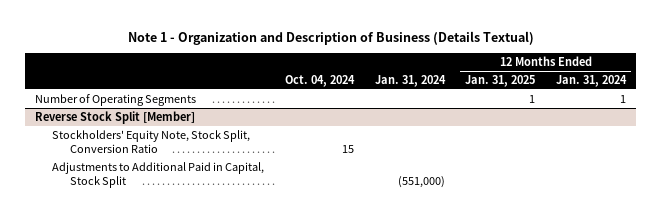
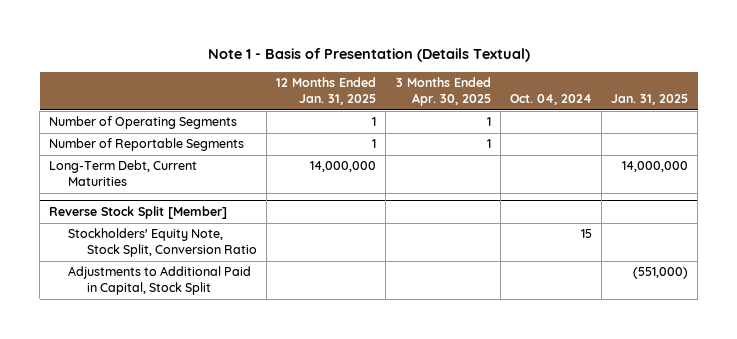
[127,31,534,46] Note 1 - Organization and Description of Business (Details Textual) -> [207,48,530,63] Note 1 - Basis of Presentation (Details Textual)
[374,74,446,87] Jan. 31, 2024 -> none
[555,74,627,87] Jan. 31, 2024 -> none
none -> [395,77,491,107] 3 Months Ended Apr. 30, 2025
none -> [611,94,689,106] Jan. 31, 2025
none -> [49,138,245,152] Number of Reportable Segments
none -> [49,160,198,187] Long-Term Debt, Current Maturities

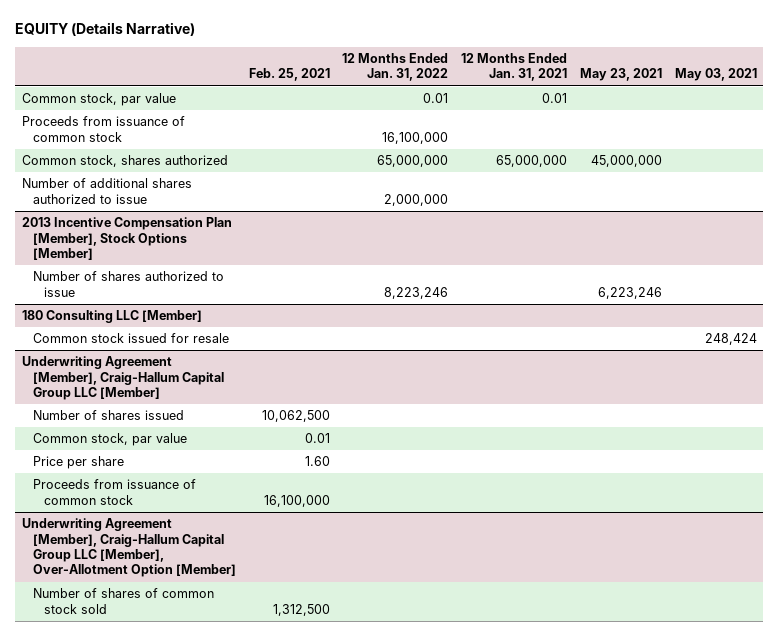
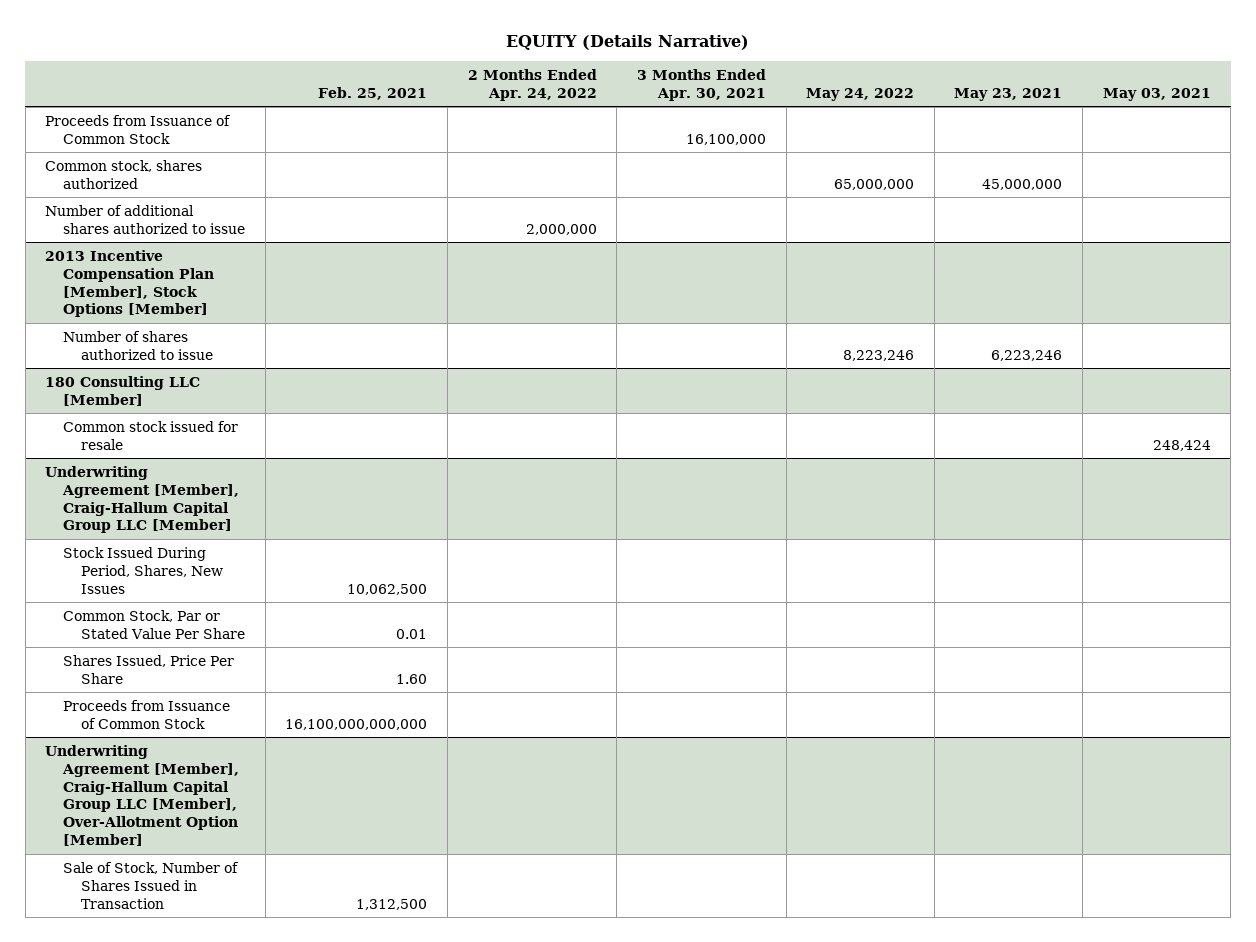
[342,52,449,82] 12 Months Ended Jan. 31, 2022 -> none
[461,52,568,82] 12 Months Ended Jan. 31, 2021 -> none
none -> [467,68,597,101] 2 Months Ended Apr. 24, 2022
none -> [636,68,766,101] 3 Months Ended Apr. 30, 2021
none -> [806,87,915,101] May 24, 2022
[21,93,176,107] Common stock, par value -> none
[21,116,185,142] Proceeds from issuance of common stock -> [45,114,232,144] Proceeds from Issuance of Common Stock
[32,410,184,421] Number of shares issued -> [63,546,223,594] Stock Issued During Period, Shares, New Issues
[32,433,187,447] Common stock, par value -> [63,609,245,639] Common Stock, Par or Stated Value Per Share
[32,456,124,470] Price per share -> [63,654,235,684] Shares Issued, Price Per Share
[32,479,196,505] Proceeds from issuance of common stock -> [63,699,231,729] Proceeds from Issuance of Common Stock
[263,494,330,507] 16,100,000 -> [285,718,428,730] 16,100,000,000,000
[32,588,214,614] Number of shares of common stock sold -> [63,861,240,909] Sale of Stock, Number of Shares Issued in Transaction

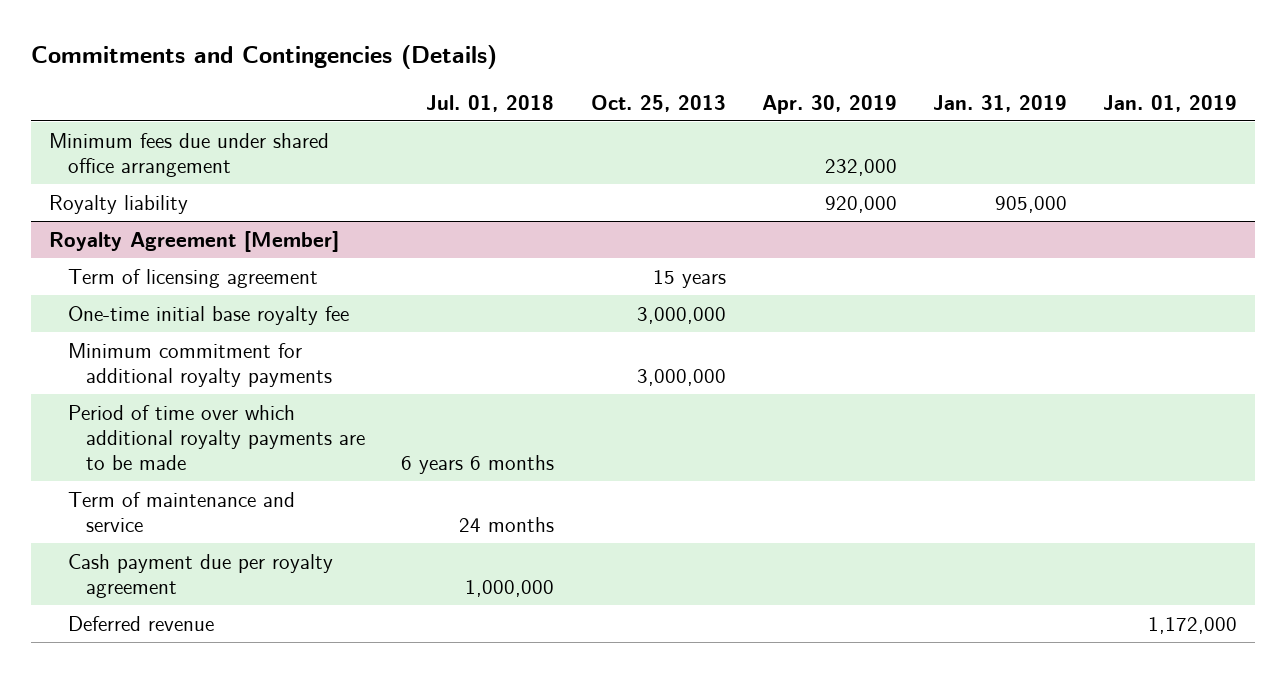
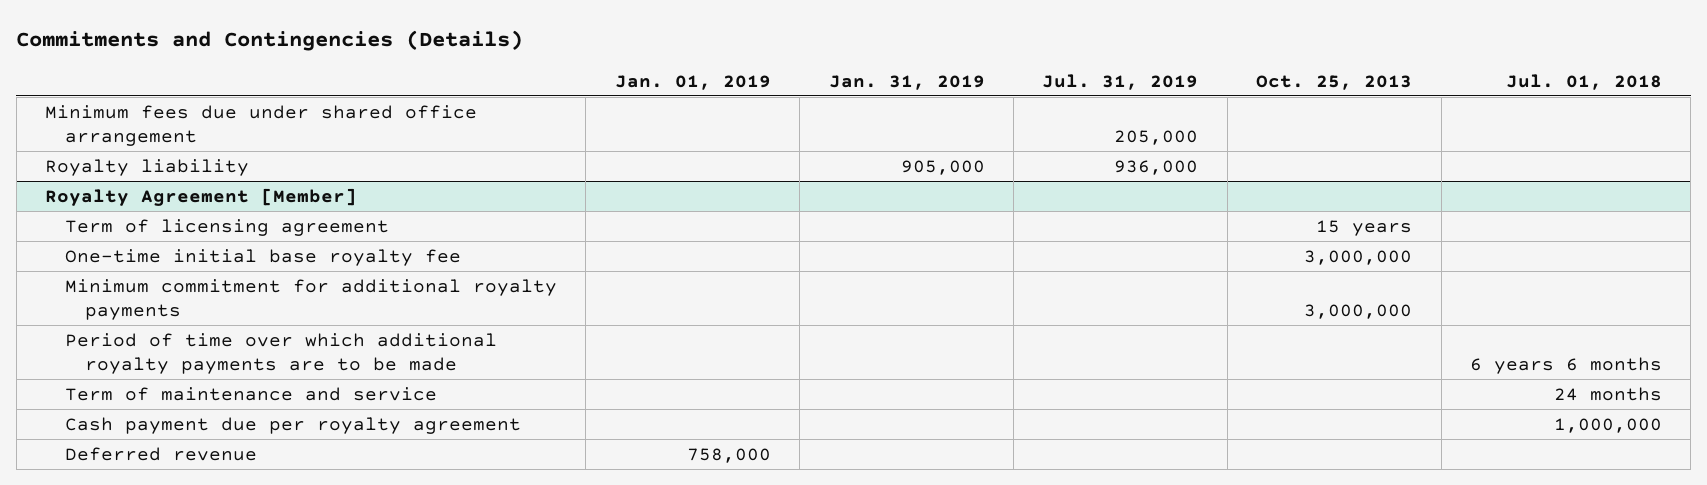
[761,94,897,114] Apr. 30, 2019 -> none
none -> [1042,73,1199,90] Jul. 31, 2019
[1148,616,1238,634] 1,172,000 -> [686,447,771,463] 758,000

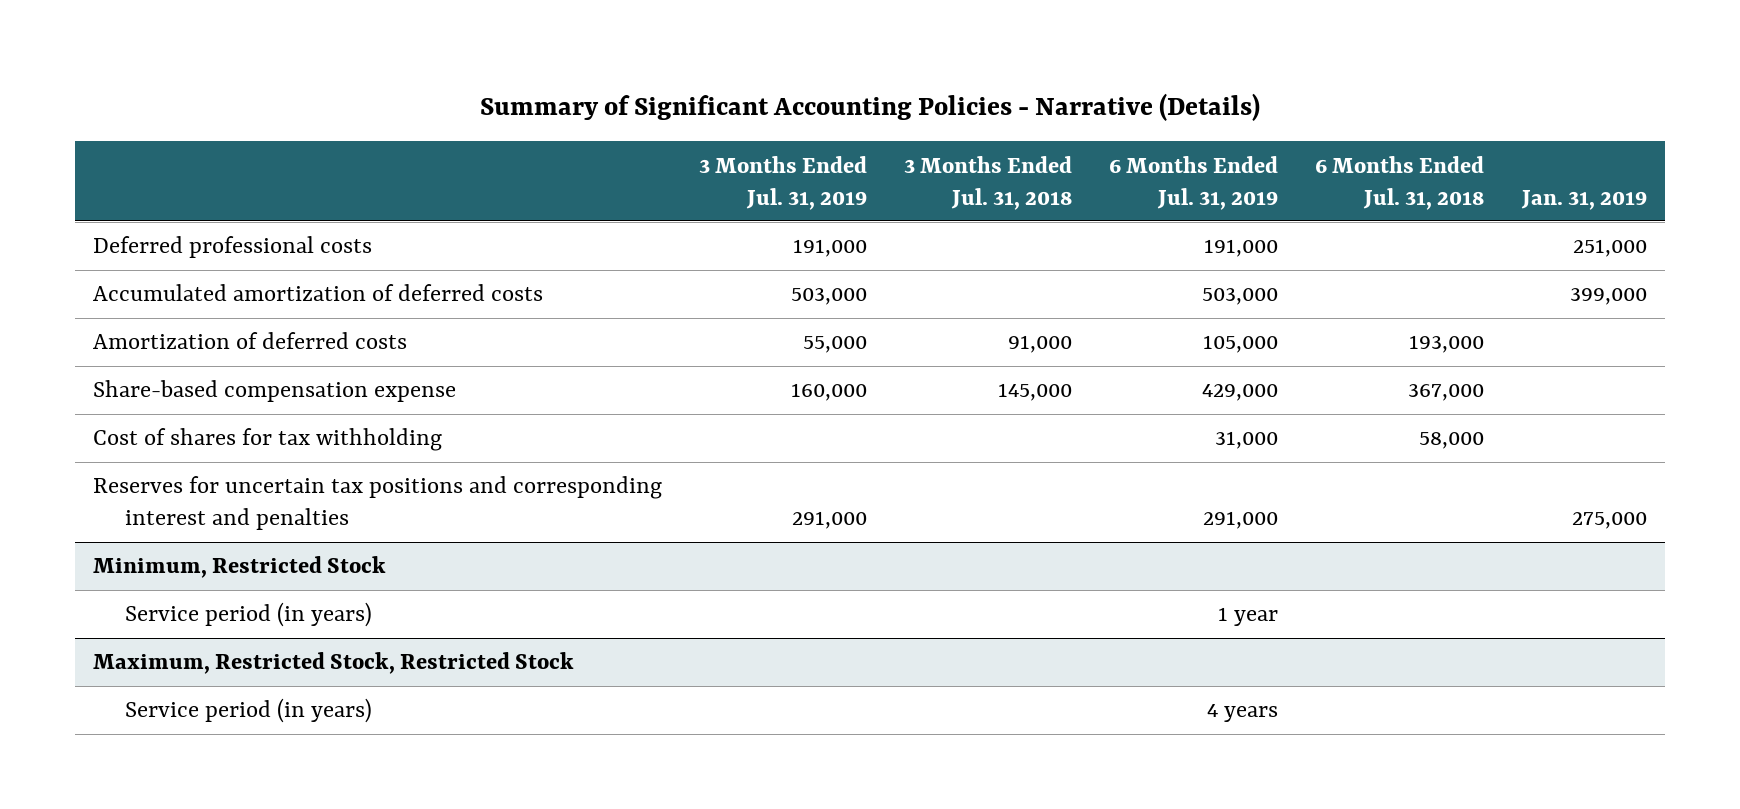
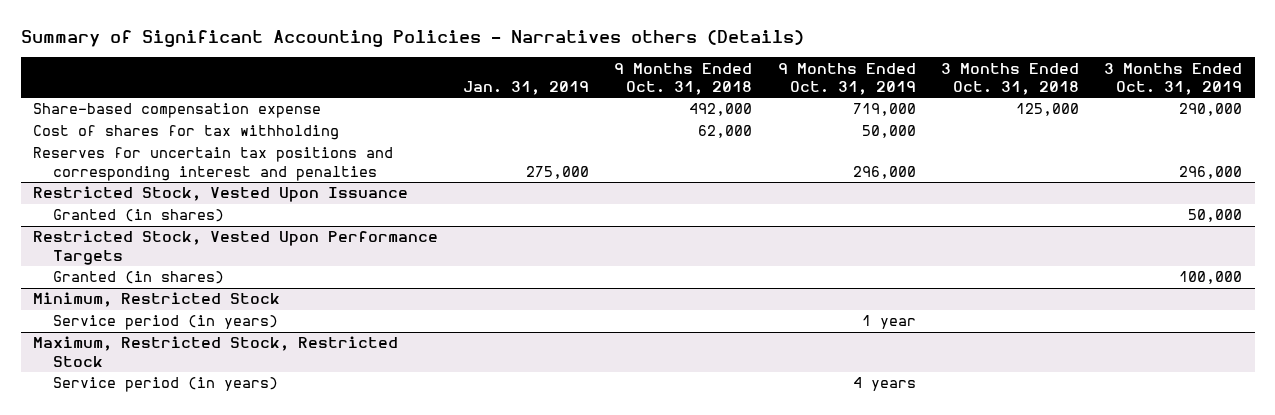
[479,93,1260,122] Summary of Significant Accounting Policies - Narrative (Details) -> [20,29,804,47] Summary of Significant Accounting Policies - Narratives others (Details)
[699,155,868,210] 3 Months Ended Jul. 31, 2019 -> none
[904,155,1073,210] 3 Months Ended Jul. 31, 2018 -> none
[1109,155,1279,210] 6 Months Ended Jul. 31, 2019 -> none
[1315,155,1485,210] 6 Months Ended Jul. 31, 2018 -> none
none -> [614,62,753,95] 9 Months Ended Oct. 31, 2018
none -> [777,62,916,95] 9 Months Ended Oct. 31, 2019
none -> [940,62,1079,95] 3 Months Ended Oct. 31, 2018
none -> [1103,62,1242,95] 3 Months Ended Oct. 31, 2019
[93,236,373,259] Deferred professional costs -> none
[93,284,544,302] Accumulated amortization of deferred costs -> none
[93,332,408,350] Amortization of deferred costs -> none
none -> [33,186,409,203] Restricted Stock, Vested Upon Issuance
none -> [53,209,225,223] Granted (in shares)
none -> [33,230,439,265] Restricted Stock, Vested Upon Performance Targets
none -> [53,271,225,285] Granted (in shares)

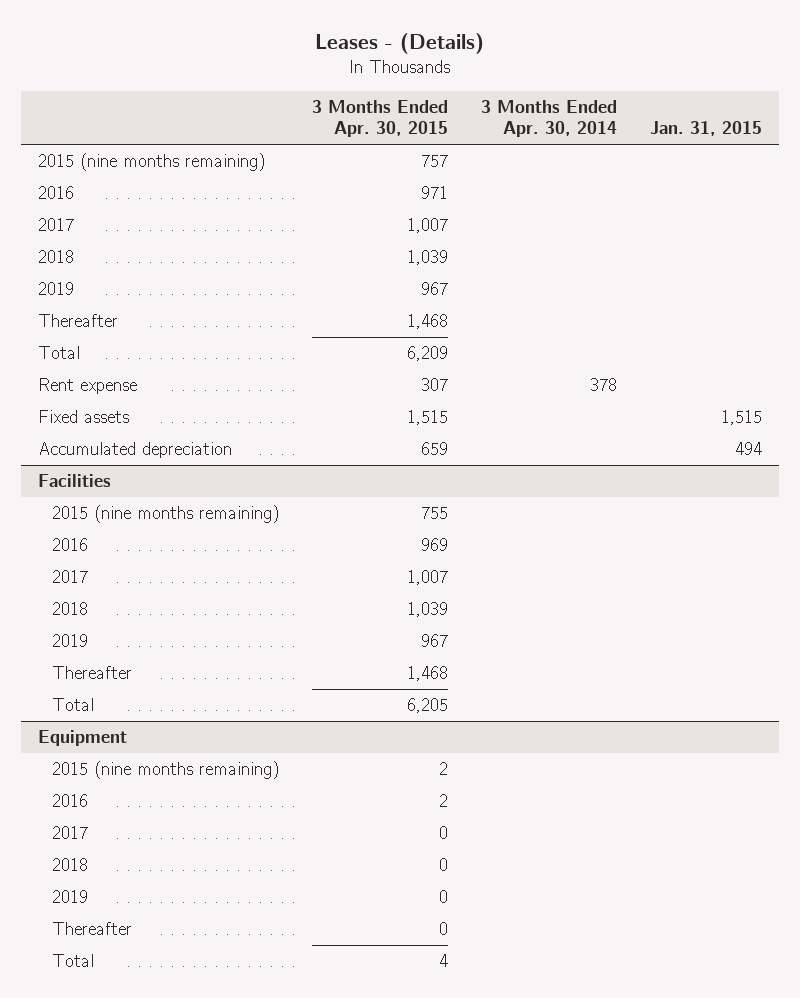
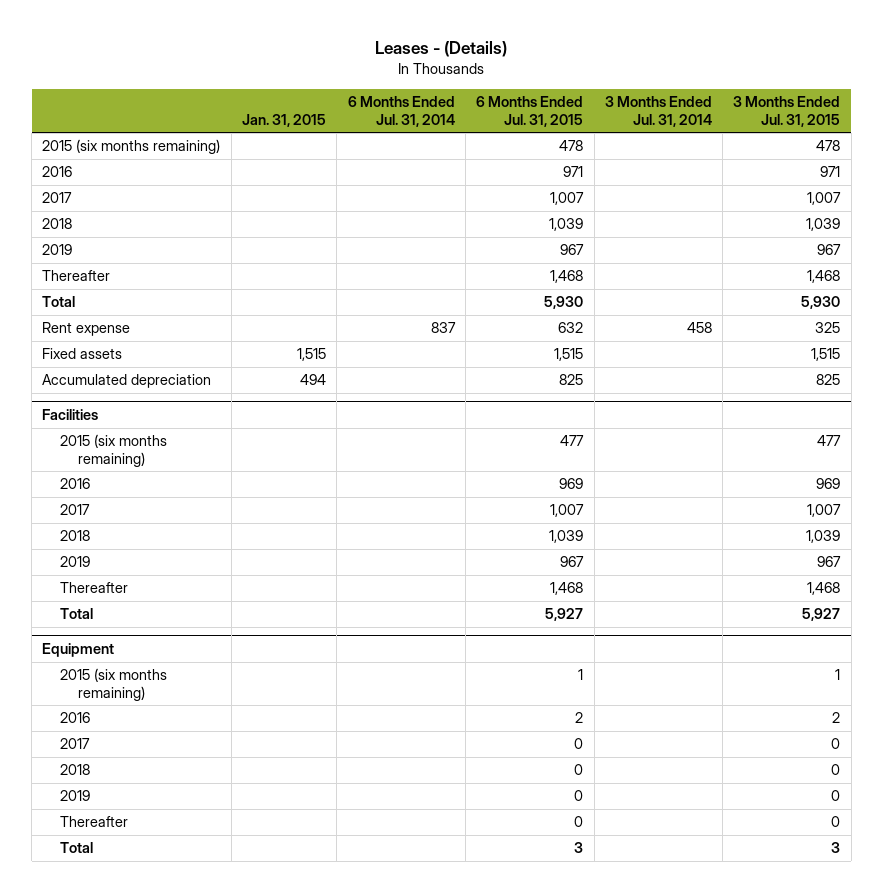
[312,99,449,138] 3 Months Ended Apr. 30, 2015 -> none
[481,99,618,138] 3 Months Ended Apr. 30, 2014 -> none
none -> [347,96,455,127] 6 Months Ended Jul. 31, 2014
none -> [476,96,584,127] 6 Months Ended Jul. 31, 2015
none -> [604,96,712,127] 3 Months Ended Jul. 31, 2014
none -> [733,96,841,127] 3 Months Ended Jul. 31, 2015
[37,153,265,172] 2015 (nine months remaining) -> [42,139,221,155] 2015 (six months remaining)
[52,505,280,524] 2015 (nine months remaining) -> [60,434,168,467] 2015 (six months remaining)
[52,761,280,780] 2015 (nine months remaining) -> [60,668,168,701] 2015 (six months remaining)

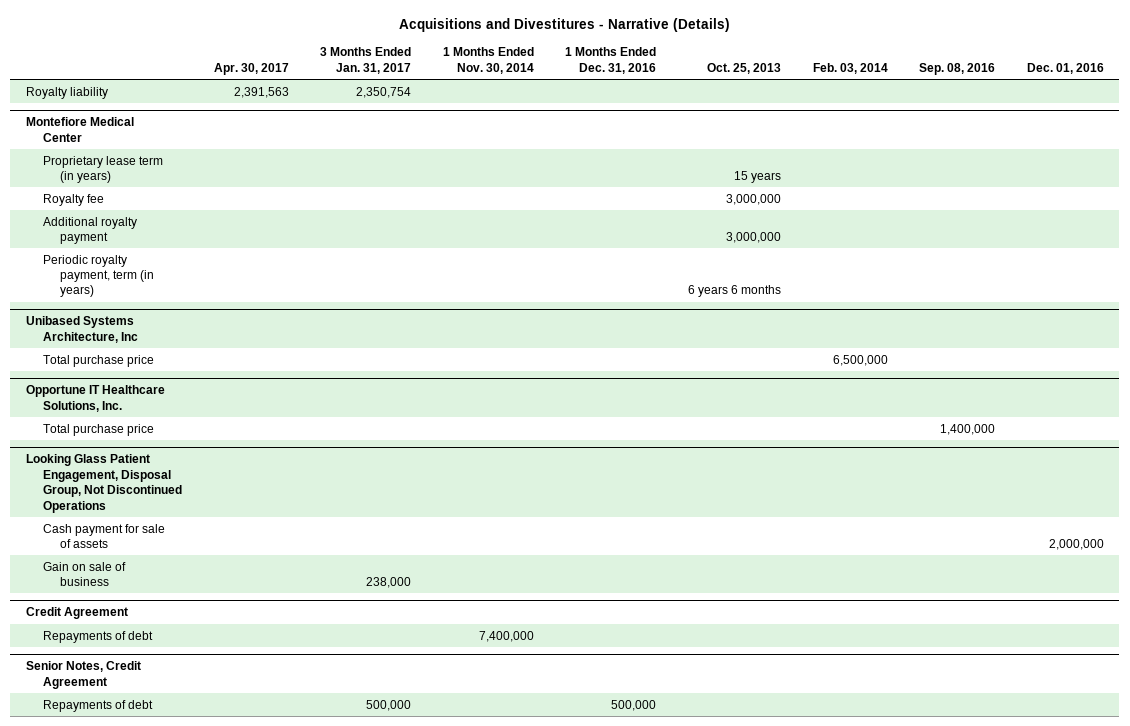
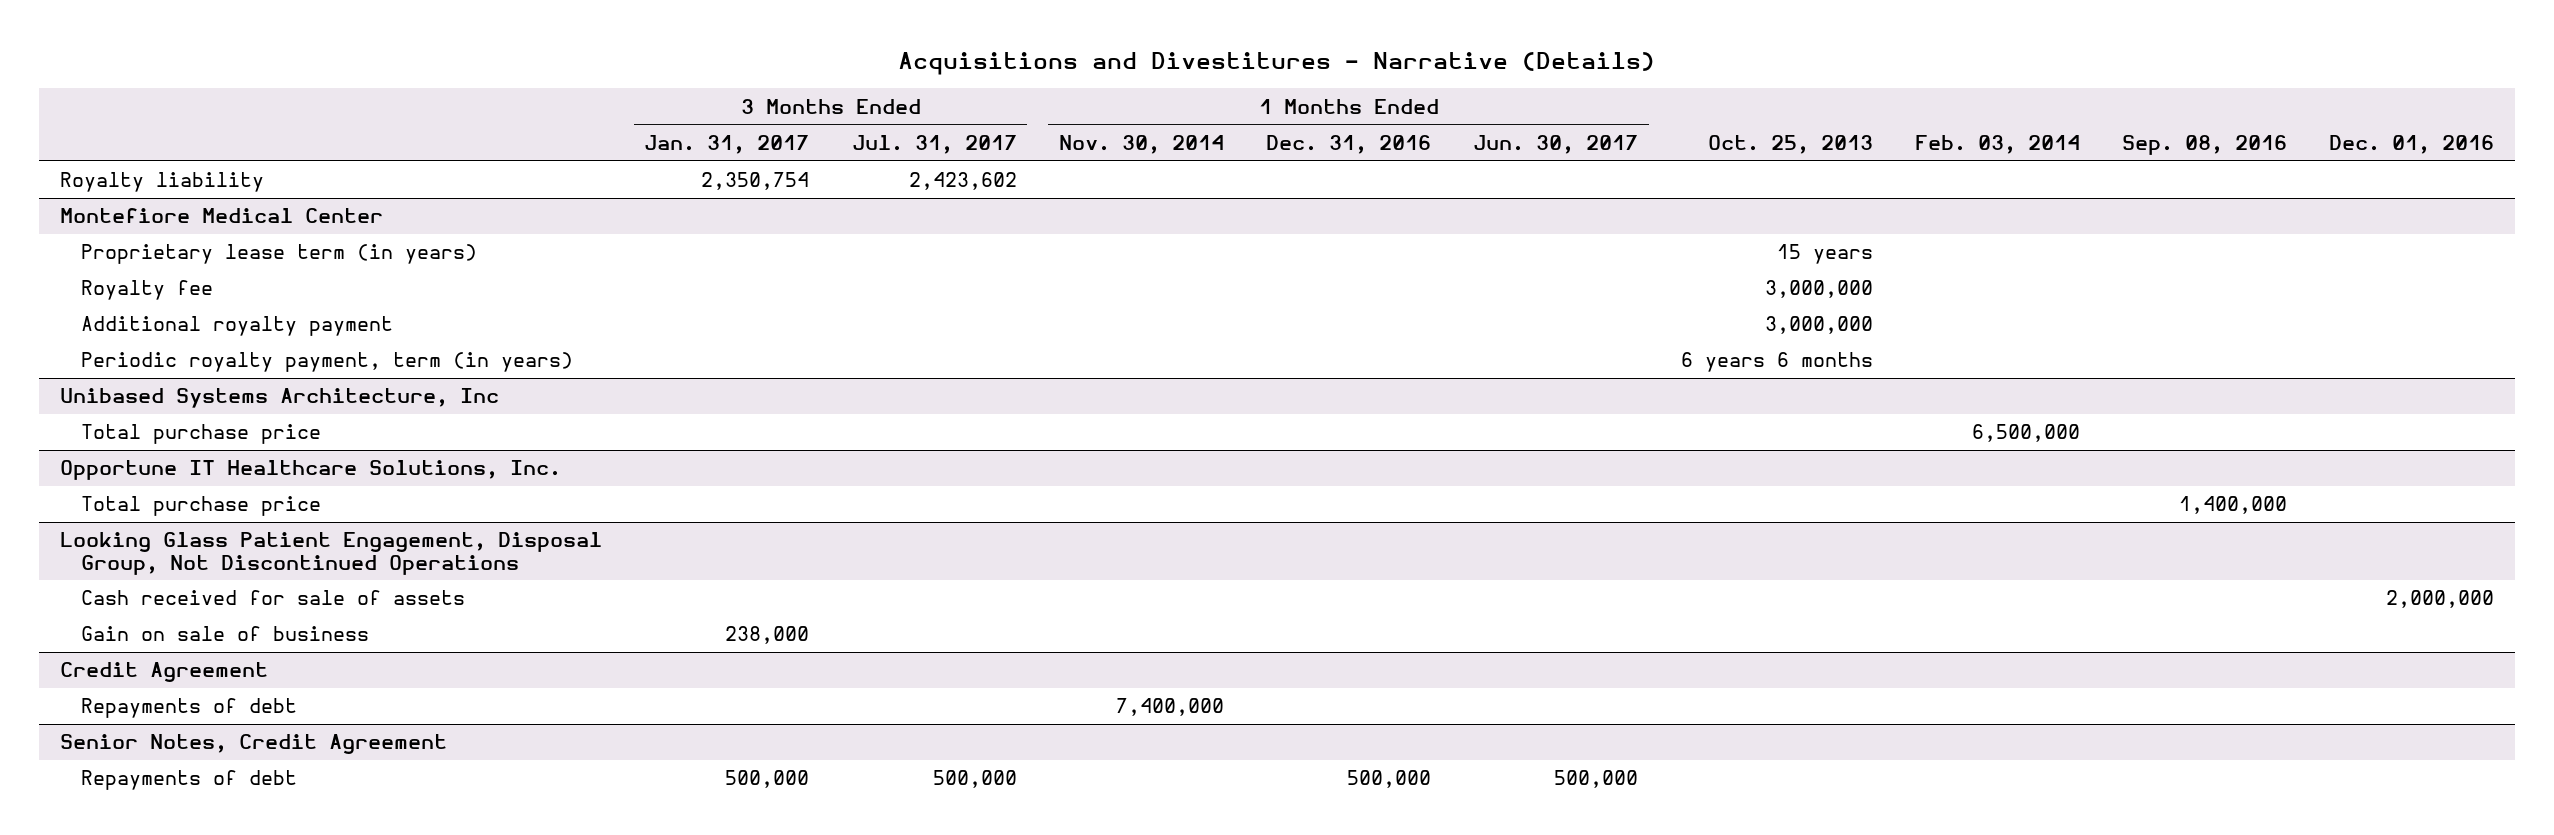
[213,62,289,75] Apr. 30, 2017 -> none
none -> [851,135,1017,155] Jul. 31, 2017
none -> [1473,135,1639,155] Jun. 30, 2017
[43,523,166,548] Cash payment for sale of assets -> [81,590,466,606] Cash received for sale of assets

